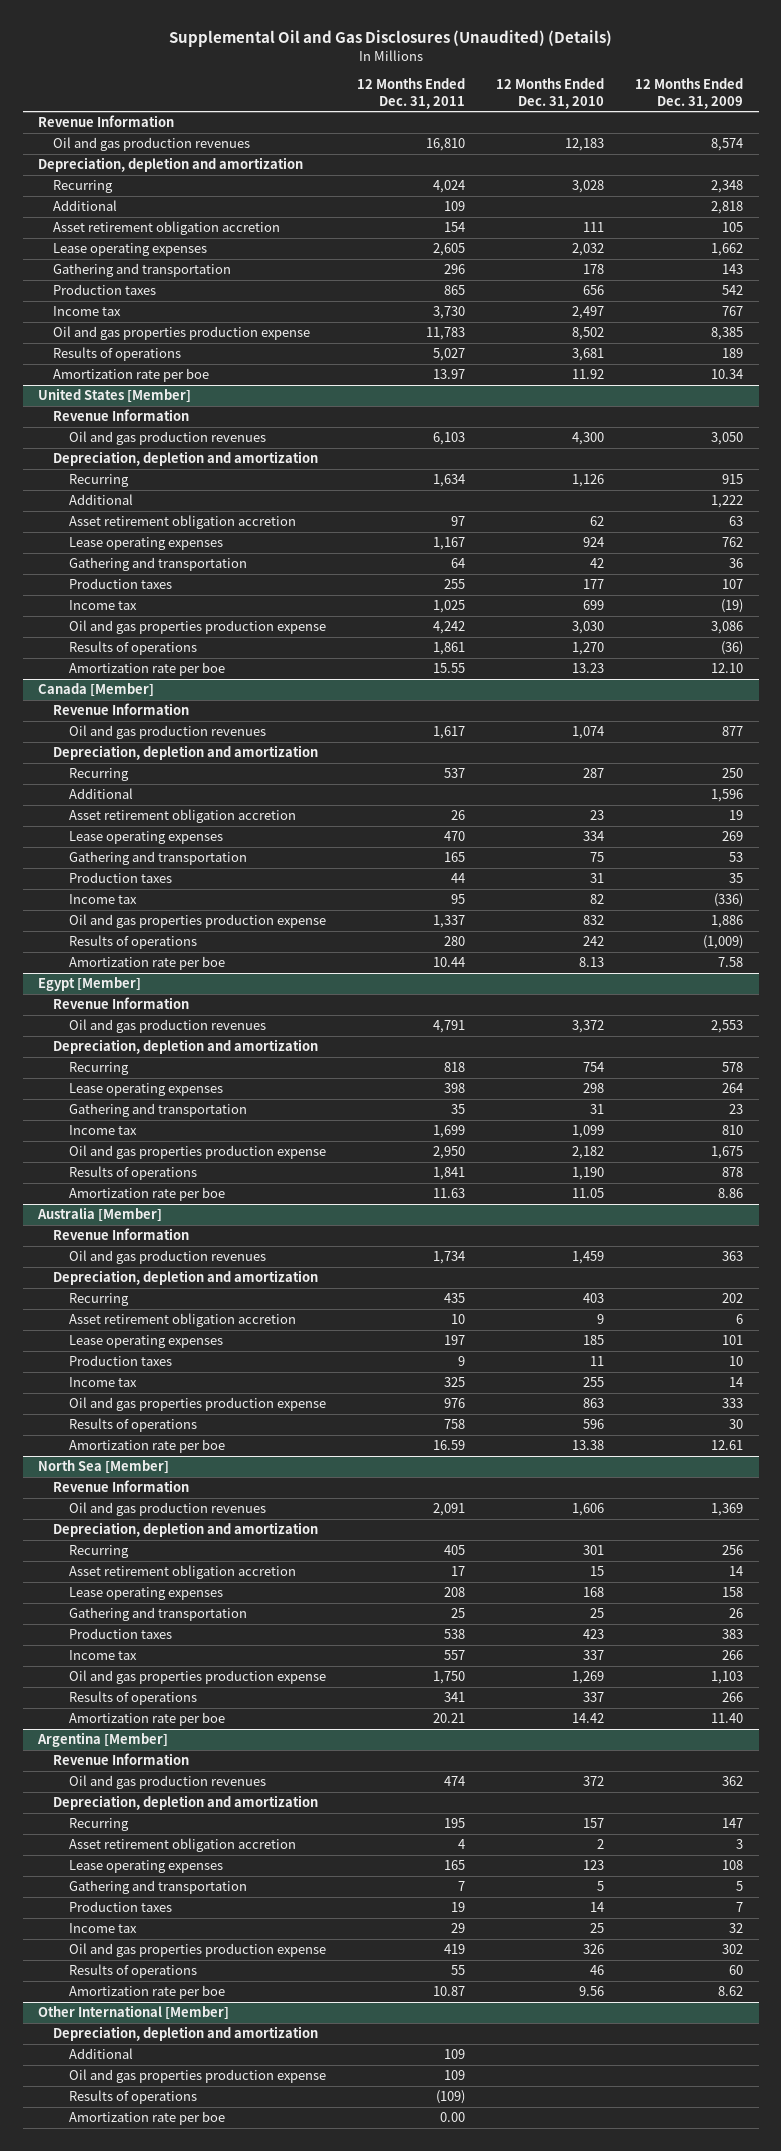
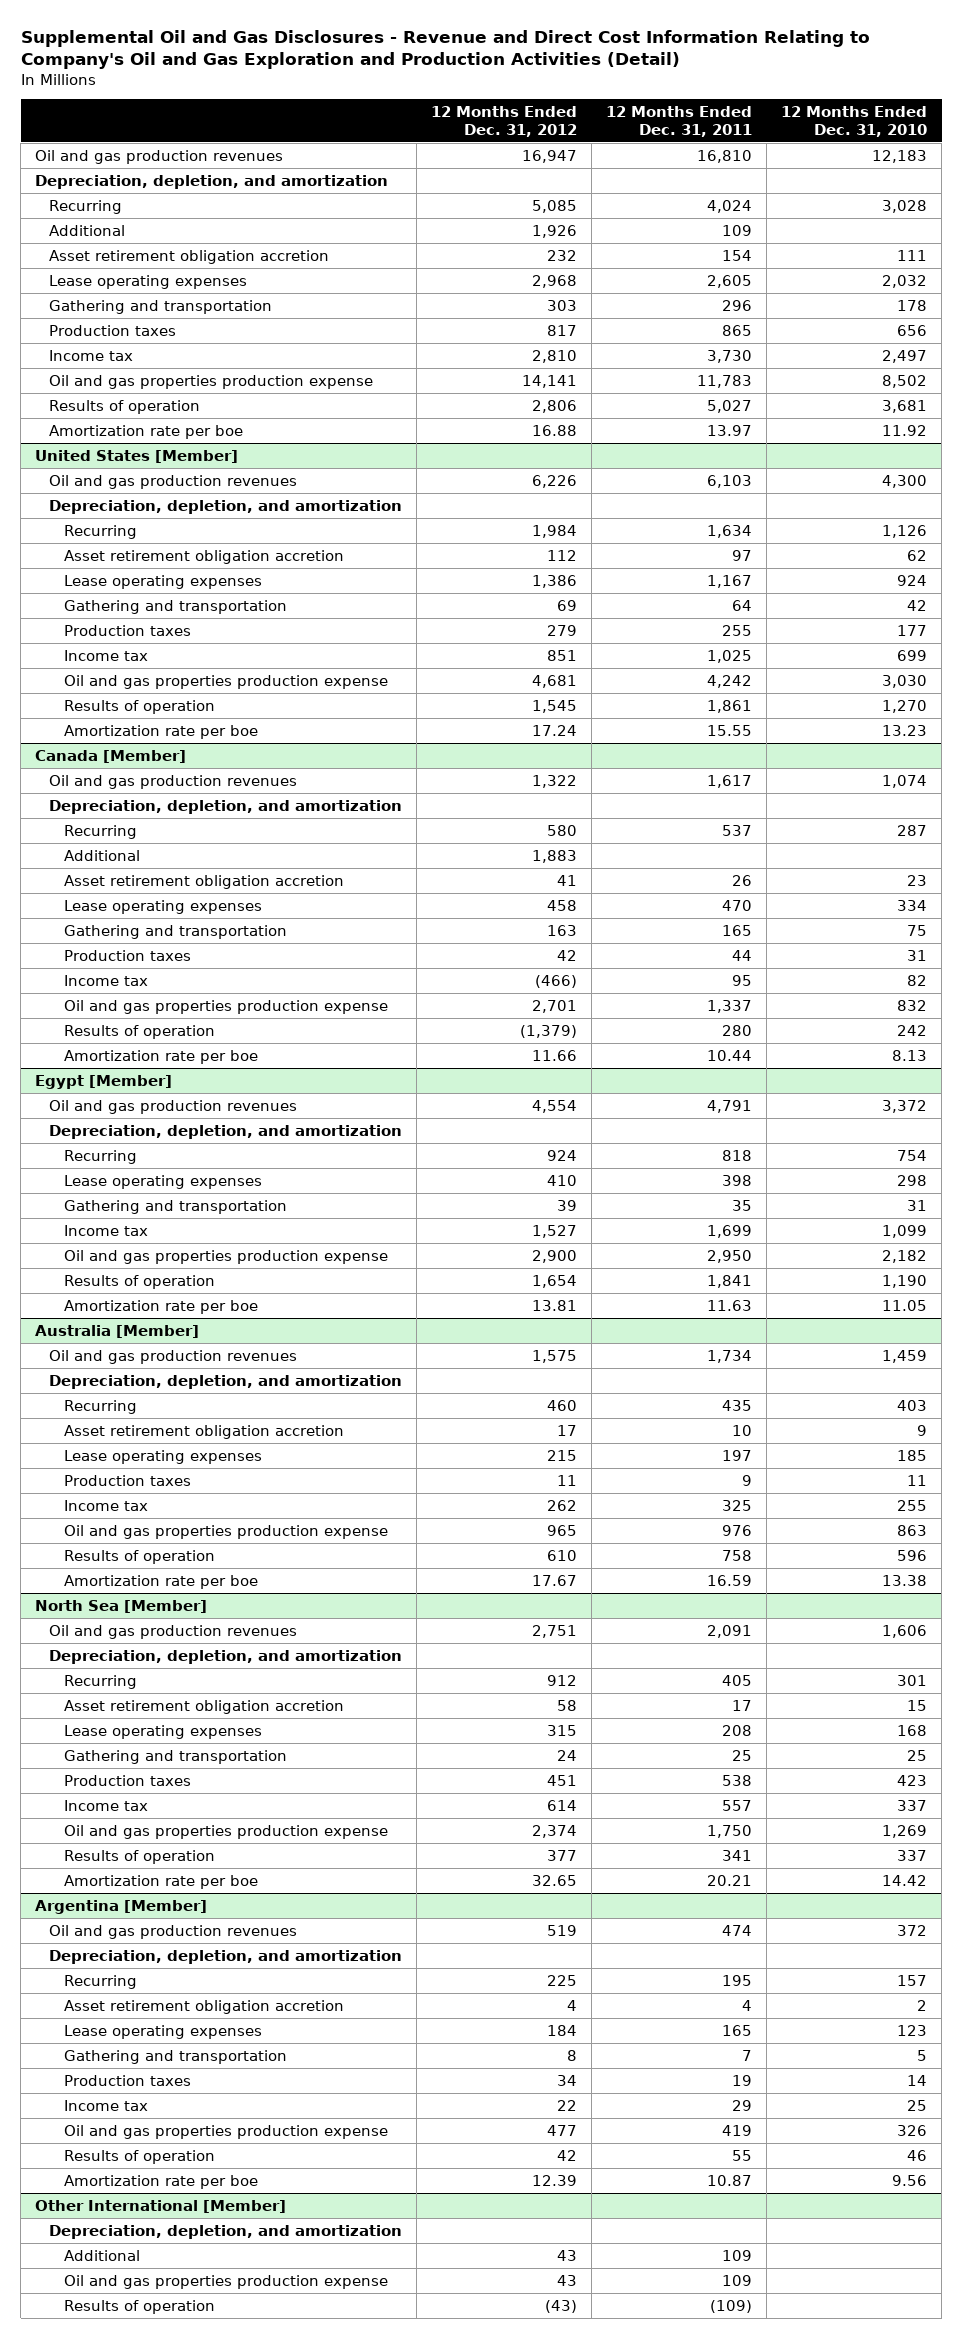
[168,30,612,48] Supplemental Oil and Gas Disclosures (Unaudited) (Details) -> [20,30,870,70] Supplemental Oil and Gas Disclosures - Revenue and Direct Cost Information Relating to Company's Oil and Gas Exploration and Production Activities (Detail)
[635,78,744,109] 12 Months Ended Dec. 31, 2009 -> none
none -> [431,105,578,137] 12 Months Ended Dec. 31, 2012
[38,115,175,128] Revenue Information -> none
[38,157,304,173] Depreciation, depletion and amortization -> [35,174,389,189] Depreciation, depletion, and amortization
[53,347,182,362] Results of operations -> [49,399,201,414] Results of operation
[53,409,190,422] Revenue Information -> none
[53,451,319,467] Depreciation, depletion and amortization -> [49,499,403,514] Depreciation, depletion, and amortization
[68,494,133,506] Additional -> none
[68,641,197,656] Results of operations -> [63,699,215,714] Results of operation
[53,703,190,716] Revenue Information -> none
[53,745,319,761] Depreciation, depletion and amortization -> [49,799,403,814] Depreciation, depletion, and amortization
[68,935,197,950] Results of operations -> [63,1024,215,1039] Results of operation
[53,997,190,1010] Revenue Information -> none
[53,1039,319,1055] Depreciation, depletion and amortization -> [49,1124,403,1139] Depreciation, depletion, and amortization
[68,1166,197,1181] Results of operations -> [63,1274,215,1289] Results of operation
[53,1228,190,1241] Revenue Information -> none
[53,1270,319,1286] Depreciation, depletion and amortization -> [49,1374,403,1389] Depreciation, depletion, and amortization
[68,1418,197,1433] Results of operations -> [63,1549,215,1564] Results of operation
[53,1480,190,1493] Revenue Information -> none
[53,1522,319,1538] Depreciation, depletion and amortization -> [49,1649,403,1664] Depreciation, depletion, and amortization
[68,1691,197,1706] Results of operations -> [63,1849,215,1864] Results of operation
[53,1753,190,1766] Revenue Information -> none
[53,1795,319,1811] Depreciation, depletion and amortization -> [49,1949,403,1964] Depreciation, depletion, and amortization
[68,1964,197,1979] Results of operations -> [63,2149,215,2164] Results of operation
[53,2026,319,2042] Depreciation, depletion and amortization -> [49,2224,403,2239] Depreciation, depletion, and amortization
[68,2111,225,2126] Amortization rate per boe -> none
[68,2090,197,2105] Results of operations -> [63,2299,215,2314] Results of operation

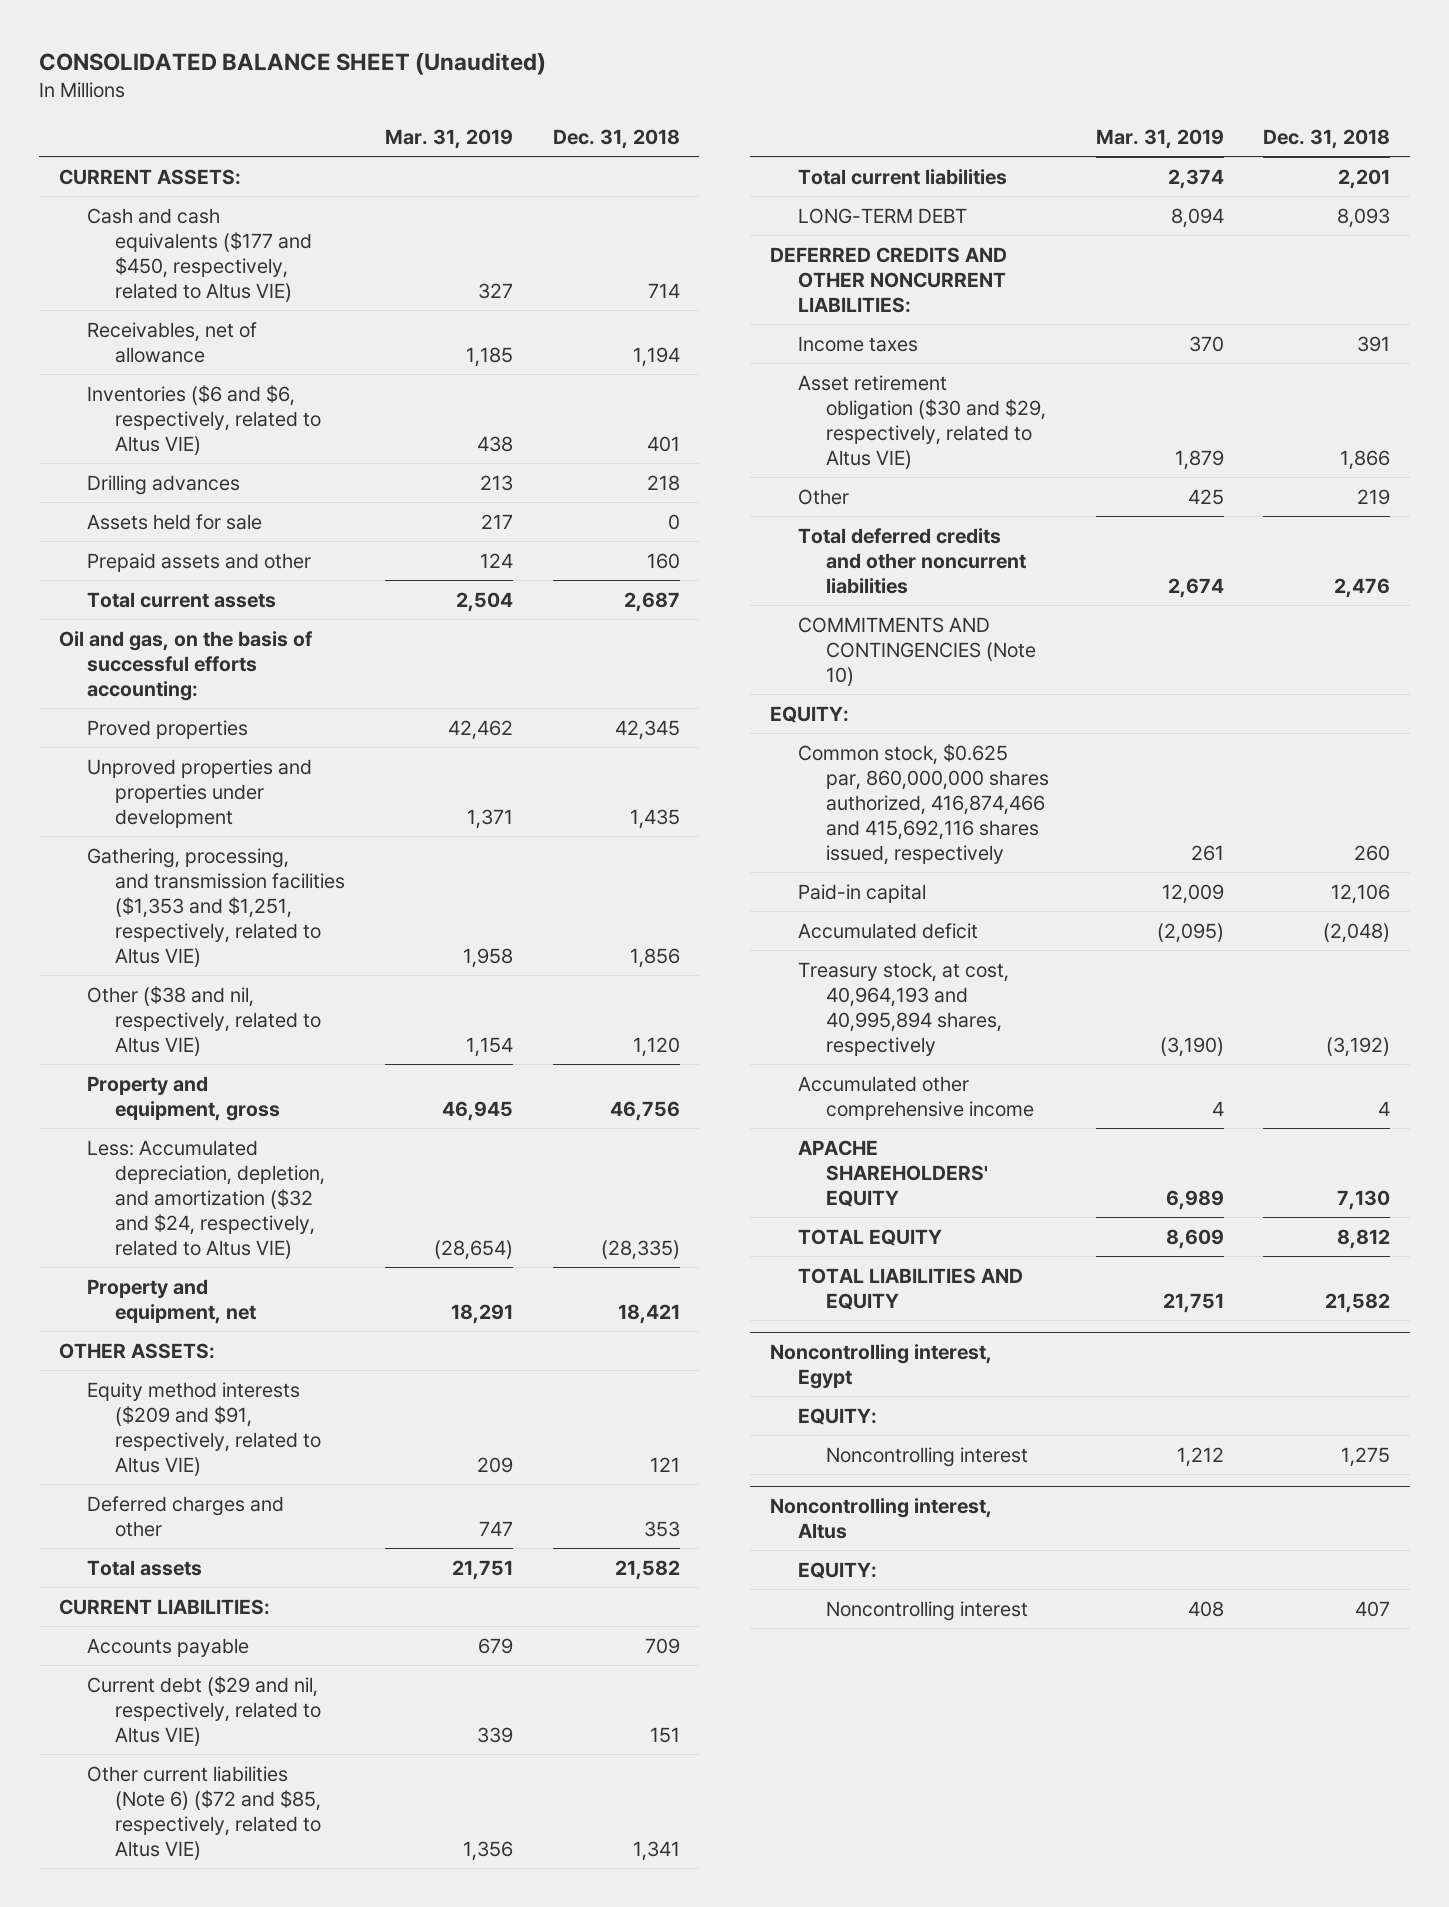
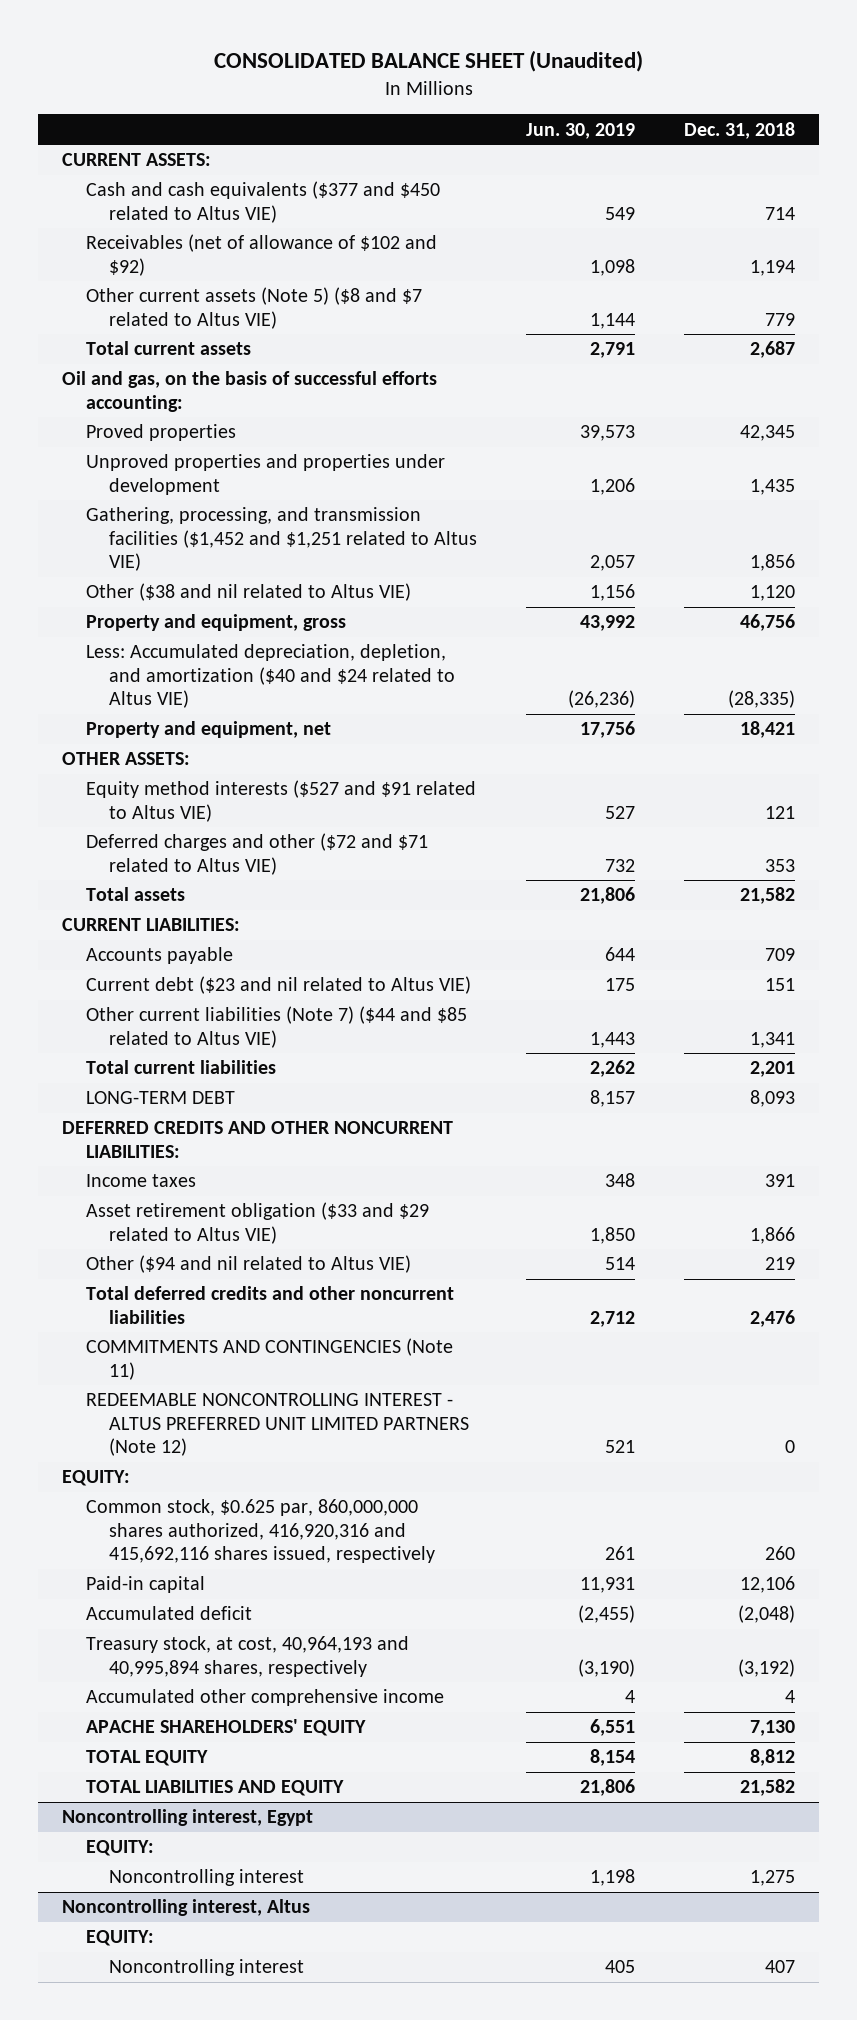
[384,128,513,149] Mar. 31, 2019 -> none
none -> [525,122,635,139] Jun. 30, 2019
[86,384,322,455] Inventories ($6 and $6, respectively, related to Altus VIE) -> none
[86,474,240,495] Drilling advances -> none
[86,513,262,530] Assets held for sale -> none
[86,552,311,572] Prepaid assets and other -> none
[86,207,313,302] Cash and cash equivalents ($177 and $450, respectively, related to Altus VIE) -> [85,181,440,223] Cash and cash equivalents ($377 and $450 related to Altus VIE)
[86,321,257,363] Receivables, net of allowance -> [85,234,437,276] Receivables (net of allowance of $102 and $92)
none -> [85,287,422,329] Other current assets (Note 5) ($8 and $7 related to Altus VIE)
[86,847,346,967] Gathering, processing, and transmission facilities ($1,353 and $1,251, respectively, related to Altus VIE) -> [85,507,477,572] Gathering, processing, and transmission facilities ($1,452 and $1,251 related to Altus VIE)
[86,985,322,1056] Other ($38 and nil, respectively, related to Altus VIE) -> [85,583,411,602] Other ($38 and nil related to Altus VIE)
[86,1139,326,1259] Less: Accumulated depreciation, depletion, and amortization ($32 and $24, respectively, related to Altus VIE) -> [85,644,455,709] Less: Accumulated depreciation, depletion, and amortization ($40 and $24 related to Altus VIE)
[86,1381,322,1476] Equity method interests ($209 and $91, respectively, related to Altus VIE) -> [85,780,476,822] Equity method interests ($527 and $91 related to Altus VIE)
[86,1495,284,1537] Deferred charges and other -> [85,833,428,875] Deferred charges and other ($72 and $71 related to Altus VIE)
[86,1675,322,1746] Current debt ($29 and nil, respectively, related to Altus VIE) -> [85,976,471,995] Current debt ($23 and nil related to Altus VIE)
[86,1765,322,1860] Other current liabilities (Note 6) ($72 and $85, respectively, related to Altus VIE) -> [85,1006,467,1048] Other current liabilities (Note 7) ($44 and $85 related to Altus VIE)
[797,374,1046,469] Asset retirement obligation ($30 and $29, respectively, related to Altus VIE) -> [85,1202,429,1244] Asset retirement obligation ($33 and $29 related to Altus VIE)
[797,488,849,505] Other -> [85,1255,411,1274] Other ($94 and nil related to Altus VIE)
[797,616,1036,686] COMMITMENTS AND CONTINGENCIES (Note 10) -> [85,1338,453,1380] COMMITMENTS AND CONTINGENCIES (Note 11)
none -> [85,1393,469,1457] REDEEMABLE NONCONTROLLING INTEREST - ALTUS PREFERRED UNIT LIMITED PARTNERS (Note 12)
[797,743,1049,865] Common stock, $0.625 par, 860,000,000 shares authorized, 416,874,466 and 415,692,116 shares issued, respectively -> [85,1499,435,1564] Common stock, $0.625 par, 860,000,000 shares authorized, 416,920,316 and 415,692,116 shares issued, respectively

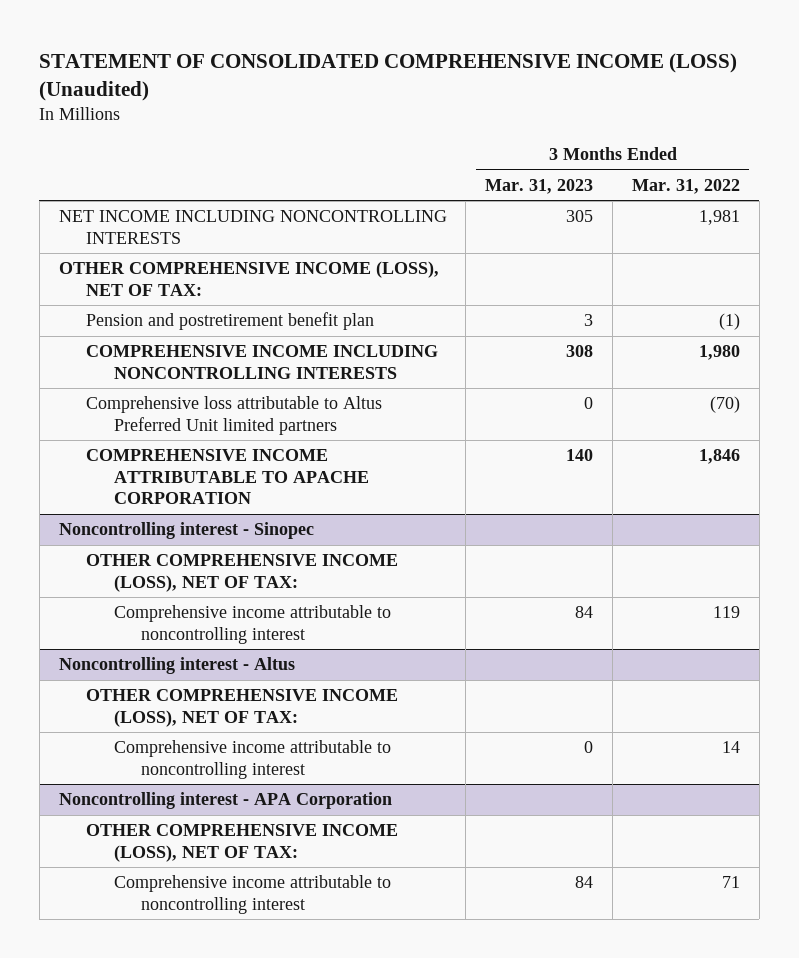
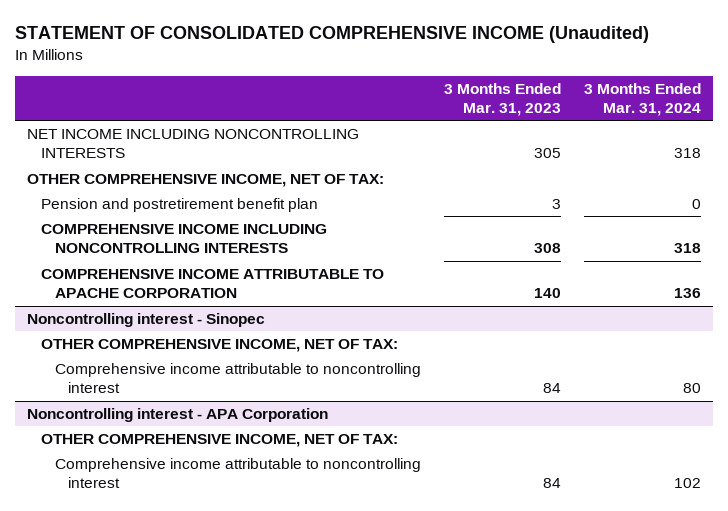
[39,52,738,101] STATEMENT OF CONSOLIDATED COMPREHENSIVE INCOME (LOSS) (Unaudited) -> [15,26,650,44] STATEMENT OF CONSOLIDATED COMPREHENSIVE INCOME (Unaudited)
[631,178,740,194] Mar. 31, 2022 -> none
none -> [583,82,701,117] 3 Months Ended Mar. 31, 2024
[58,261,439,296] OTHER COMPREHENSIVE INCOME (LOSS), NET OF TAX: -> [26,173,384,187] OTHER COMPREHENSIVE INCOME, NET OF TAX:
[86,396,383,435] Comprehensive loss attributable to Altus Preferred Unit limited partners -> none
[86,554,399,592] OTHER COMPREHENSIVE INCOME (LOSS), NET OF TAX: -> [40,338,398,352] OTHER COMPREHENSIVE INCOME, NET OF TAX:
[58,657,295,675] Noncontrolling interest - Altus -> none
[86,689,399,727] OTHER COMPREHENSIVE INCOME (LOSS), NET OF TAX: -> none
[113,740,391,779] Comprehensive income attributable to noncontrolling interest -> none
[86,824,399,862] OTHER COMPREHENSIVE INCOME (LOSS), NET OF TAX: -> [40,433,398,447] OTHER COMPREHENSIVE INCOME, NET OF TAX:

